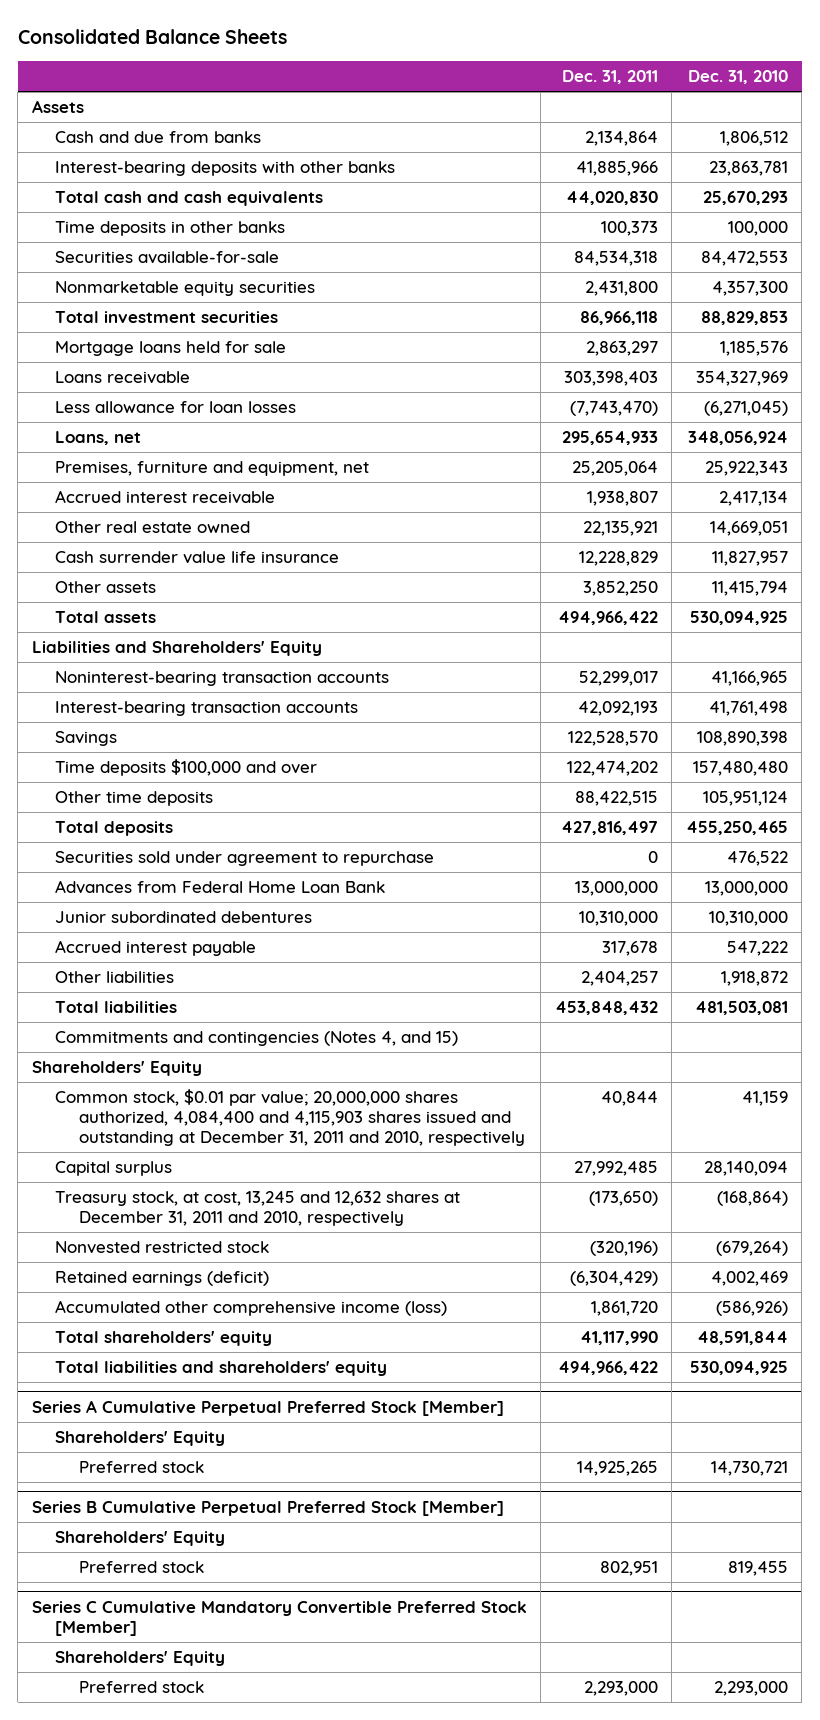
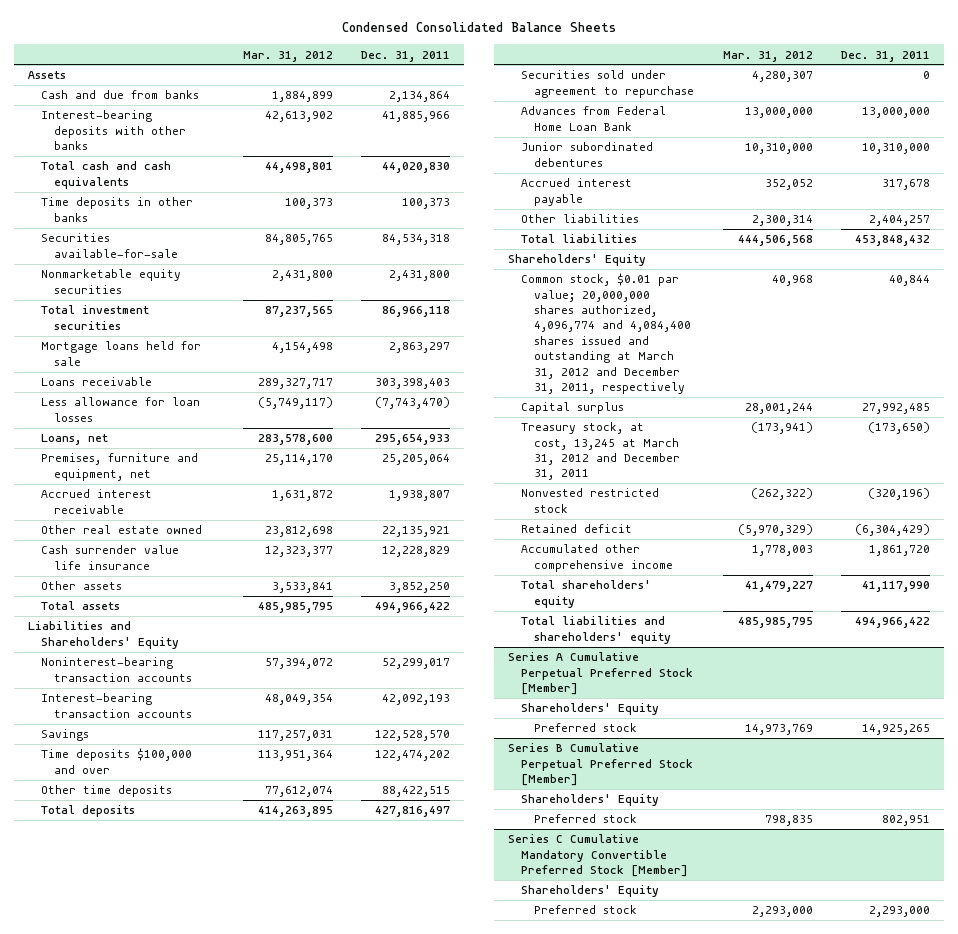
[17,29,287,45] Consolidated Balance Sheets -> [342,22,617,33] Condensed Consolidated Balance Sheets
[687,70,788,85] Dec. 31, 2010 -> none
none -> [242,50,333,62] Mar. 31, 2012
[55,1031,459,1047] Commitments and contingencies (Notes 4, and 15) -> none
[55,1089,525,1146] Common stock, $0.01 par value; 20,000,000 shares authorized, 4,084,400 and 4,115,903 shares issued and outstanding at December 31, 2011 and 2010, respectively -> [521,273,692,395] Common stock, $0.01 par value; 20,000,000 shares authorized, 4,096,774 and 4,084,400 shares issued and outstanding at March 31, 2012 and December 31, 2011, respectively
[55,1191,461,1226] Treasury stock, at cost, 13,245 and 12,632 shares at December 31, 2011 and 2010, respectively -> [521,422,681,481] Treasury stock, at cost, 13,245 at March 31, 2012 and December 31, 2011
[55,1271,270,1287] Retained earnings (deficit) -> [521,524,633,534] Retained deficit
[55,1300,448,1317] Accumulated other comprehensive income (loss) -> [521,544,674,572] Accumulated other comprehensive income

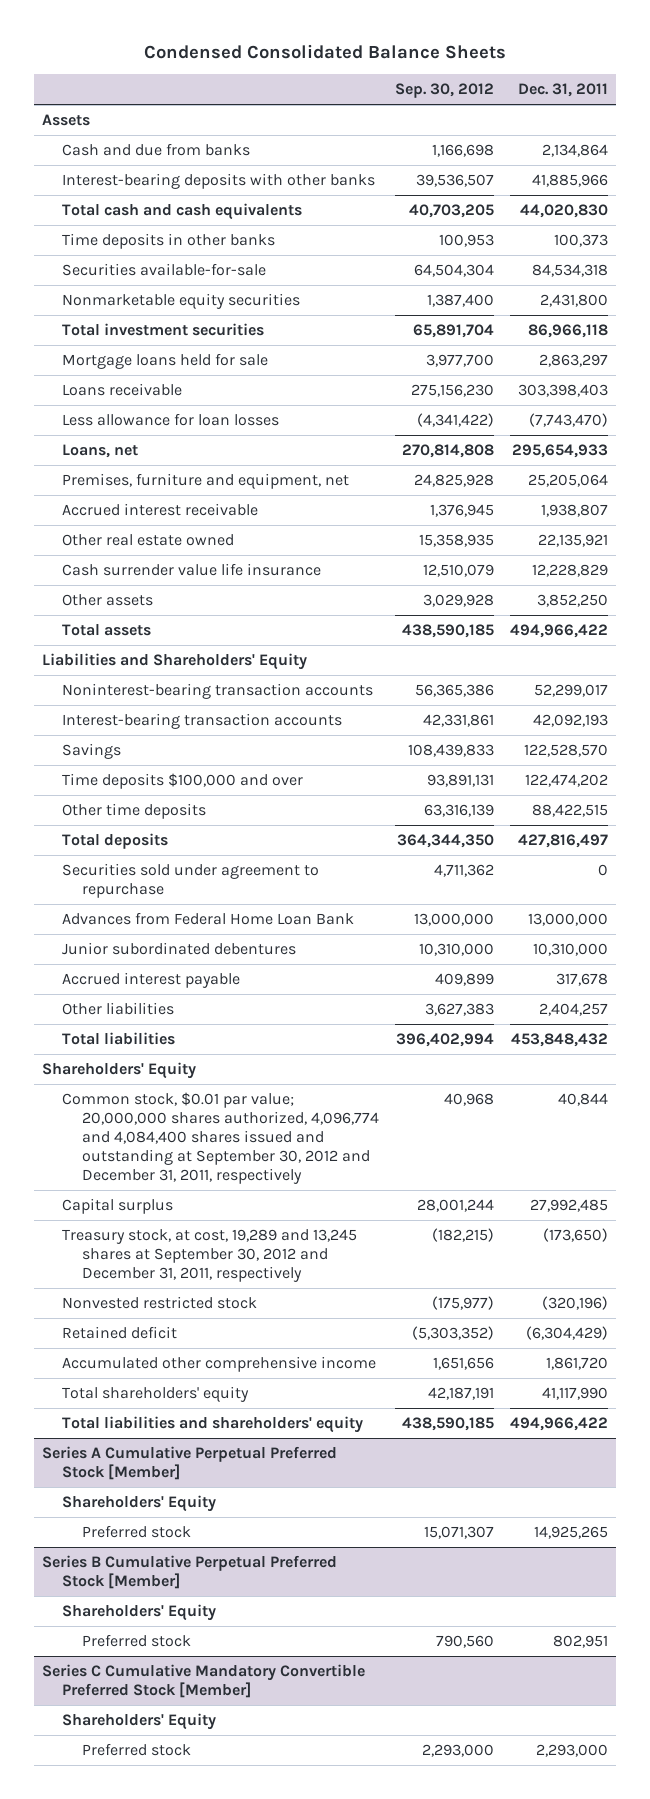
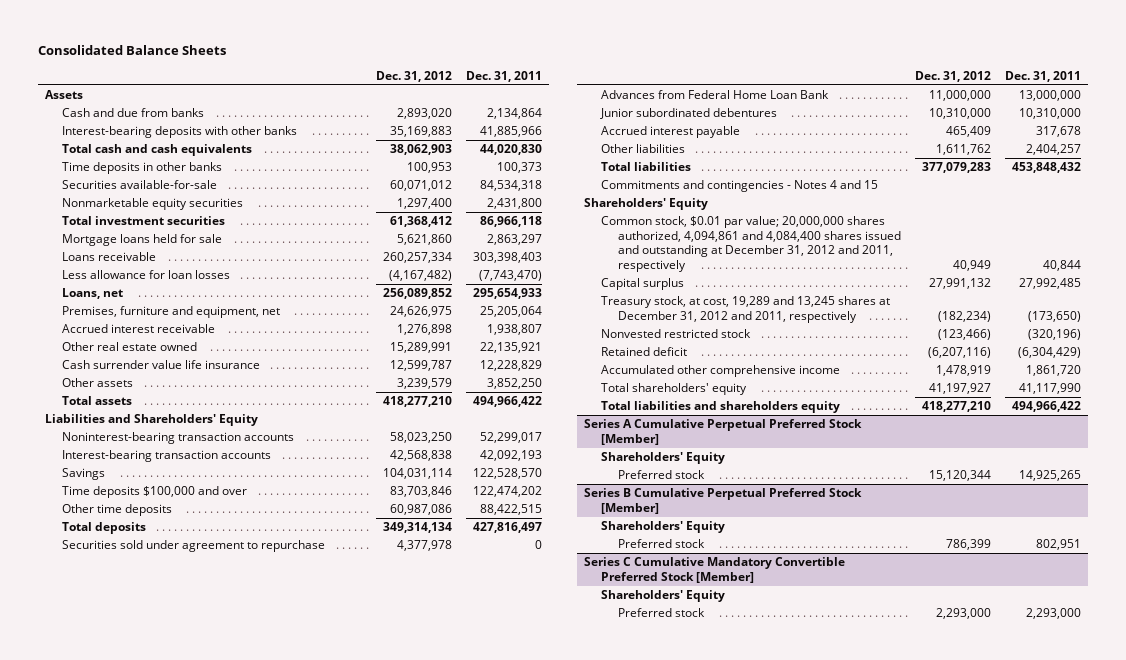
[143,44,506,60] Condensed Consolidated Balance Sheets -> [37,45,226,56] Consolidated Balance Sheets
[395,83,495,99] Sep. 30, 2012 -> none
none -> [376,70,453,82] Dec. 31, 2012
none -> [601,179,879,192] Commitments and contingencies - Notes 4 and 15
[61,1092,379,1185] Common stock, $0.01 par value; 20,000,000 shares authorized, 4,096,774 and 4,084,400 shares issued and outstanding at September 30, 2012 and December 31, 2011, respectively -> [601,215,902,272] Common stock, $0.01 par value; 20,000,000 shares authorized, 4,094,861 and 4,084,400 shares issued and outstanding at December 31, 2012 and 2011, respectively
[61,1229,357,1283] Treasury stock, at cost, 19,289 and 13,245 shares at September 30, 2012 and December 31, 2011, respectively -> [601,295,891,323] Treasury stock, at cost, 19,289 and 13,245 shares at December 31, 2012 and 2011, respectively
[61,1416,363,1434] Total liabilities and shareholders' equity -> [601,400,841,413] Total liabilities and shareholders equity

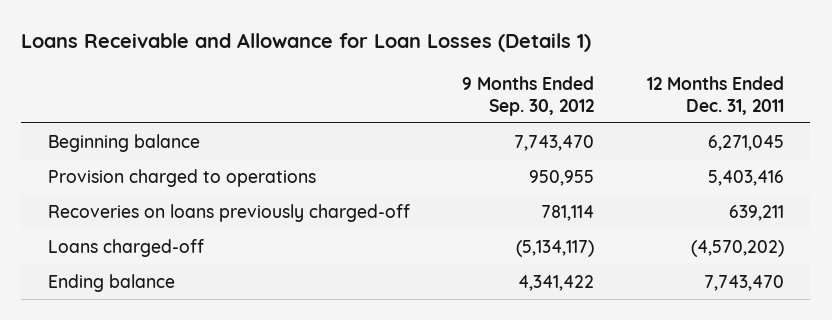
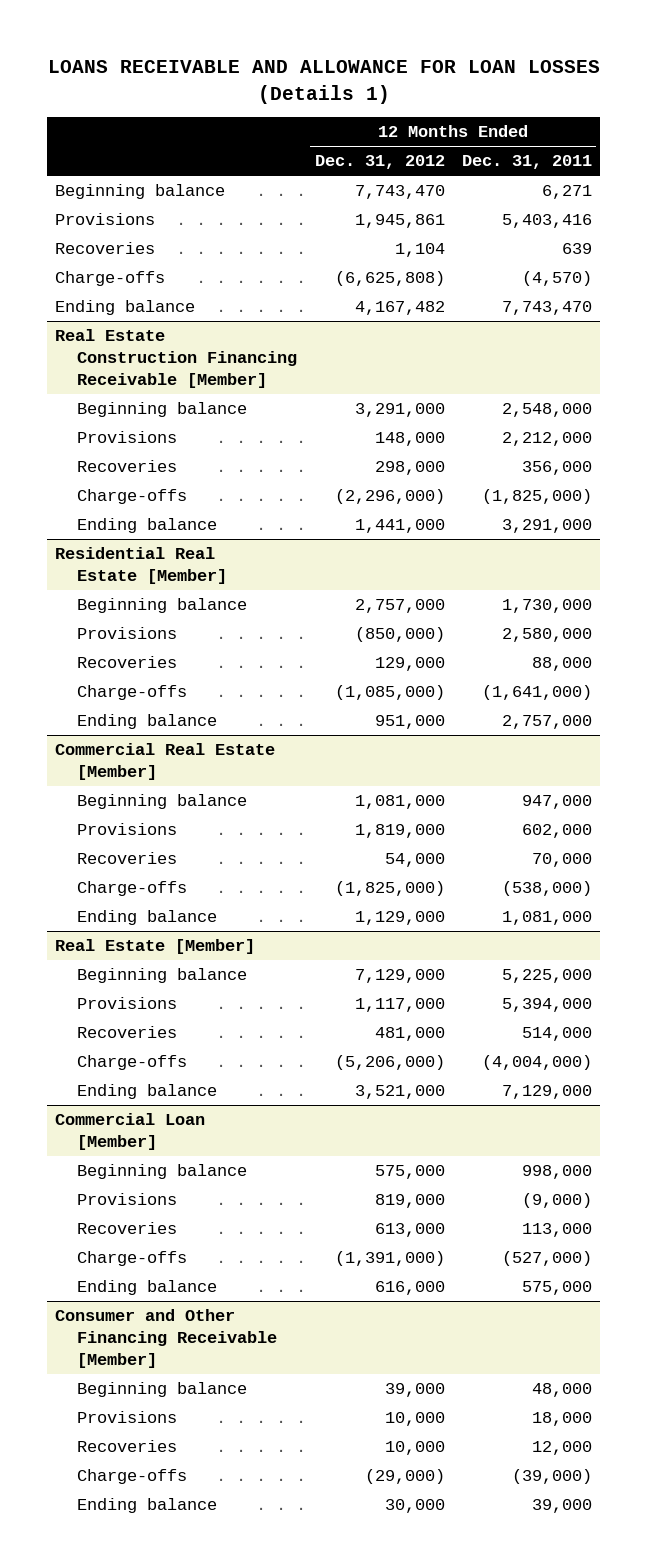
[21,33,592,53] Loans Receivable and Allowance for Loan Losses (Details 1) -> [47,60,600,104] LOANS RECEIVABLE AND ALLOWANCE FOR LOAN LOSSES (Details 1)
[462,75,595,116] 9 Months Ended Sep. 30, 2012 -> none
none -> [314,155,445,170] Dec. 31, 2012
[47,203,410,222] Recoveries on loans previously charged-off -> none
[708,134,785,151] 6,271,045 -> [541,185,592,200] 6,271
[47,168,316,187] Provision charged to operations -> [55,213,156,226] Provisions
none -> [55,242,156,255] Recoveries
[47,238,204,257] Loans charged-off -> [55,271,166,287] Charge-offs
[691,239,785,257] (4,570,202) -> [521,271,592,287] (4,570)
none -> [55,329,298,389] Real Estate Construction Financing Receivable [Member]
none -> [77,402,248,418] Beginning balance
none -> [77,431,178,444] Provisions
none -> [77,460,178,473] Recoveries
none -> [77,489,188,505] Charge-offs
none -> [77,518,218,534] Ending balance
none -> [55,547,228,585] Residential Real Estate [Member]
none -> [77,598,248,614] Beginning balance
none -> [77,627,178,640] Provisions
none -> [77,656,178,669] Recoveries
none -> [77,685,188,701] Charge-offs
none -> [77,714,218,730] Ending balance
none -> [55,743,276,781] Commercial Real Estate [Member]
none -> [77,794,248,810] Beginning balance
none -> [77,823,178,836] Provisions
none -> [77,852,178,865] Recoveries
none -> [77,881,188,897] Charge-offs
none -> [77,910,218,926] Ending balance
none -> [55,939,256,955] Real Estate [Member]
none -> [77,968,248,984] Beginning balance
none -> [77,997,178,1010] Provisions
none -> [77,1026,178,1039] Recoveries
none -> [77,1055,188,1071] Charge-offs
none -> [77,1084,218,1100] Ending balance
none -> [55,1113,206,1151] Commercial Loan [Member]
none -> [77,1164,248,1180] Beginning balance
none -> [77,1193,178,1206] Provisions
none -> [77,1222,178,1235] Recoveries
none -> [77,1251,188,1267] Charge-offs
none -> [77,1280,218,1296] Ending balance
none -> [55,1309,278,1369] Consumer and Other Financing Receivable [Member]
none -> [77,1382,248,1398] Beginning balance
none -> [77,1411,178,1424] Provisions
none -> [77,1440,178,1453] Recoveries
none -> [77,1469,188,1485] Charge-offs
none -> [77,1498,218,1514] Ending balance

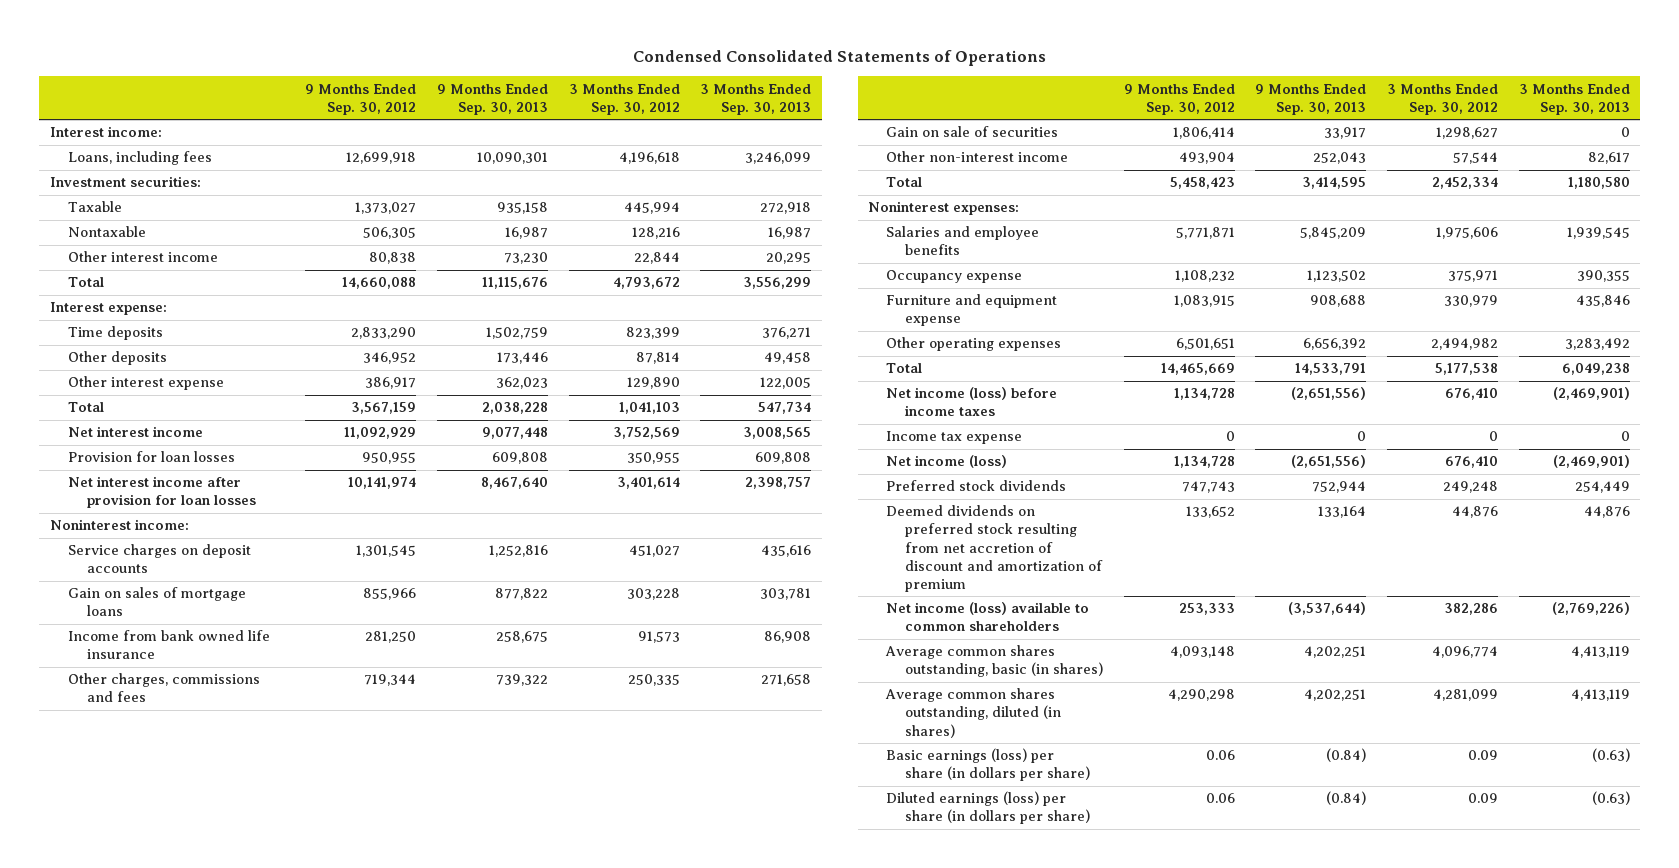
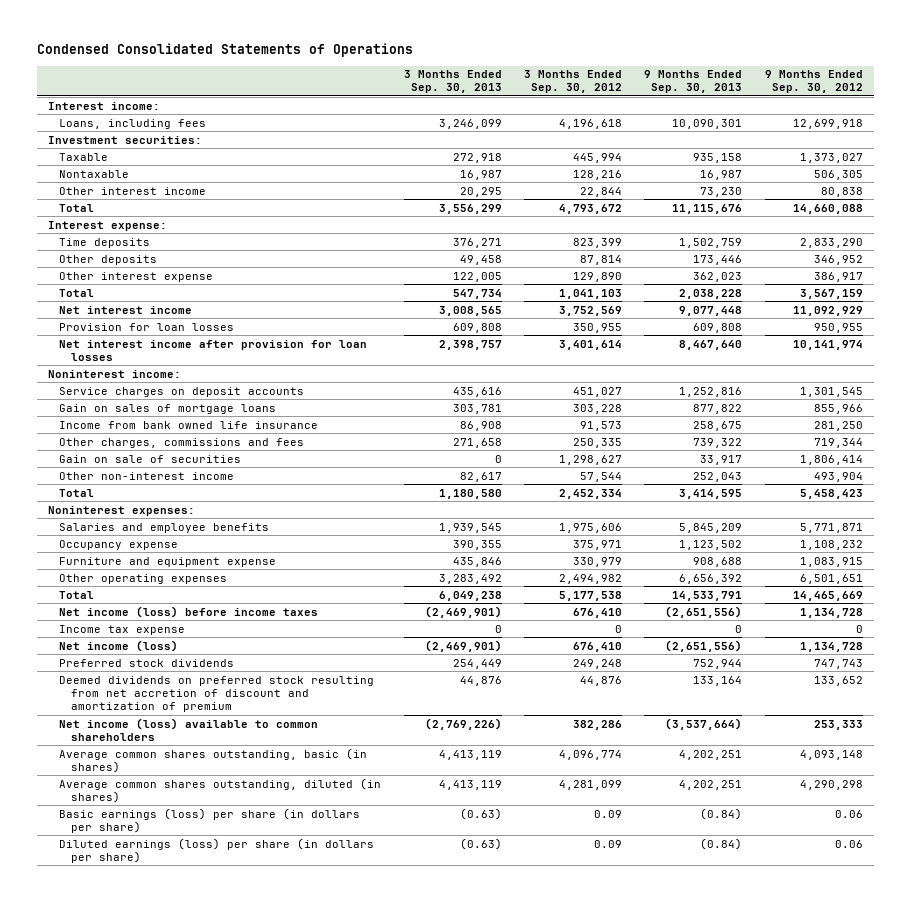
[1288,602,1367,616] (3,537,644) -> [665,717,743,730] (3,537,664)

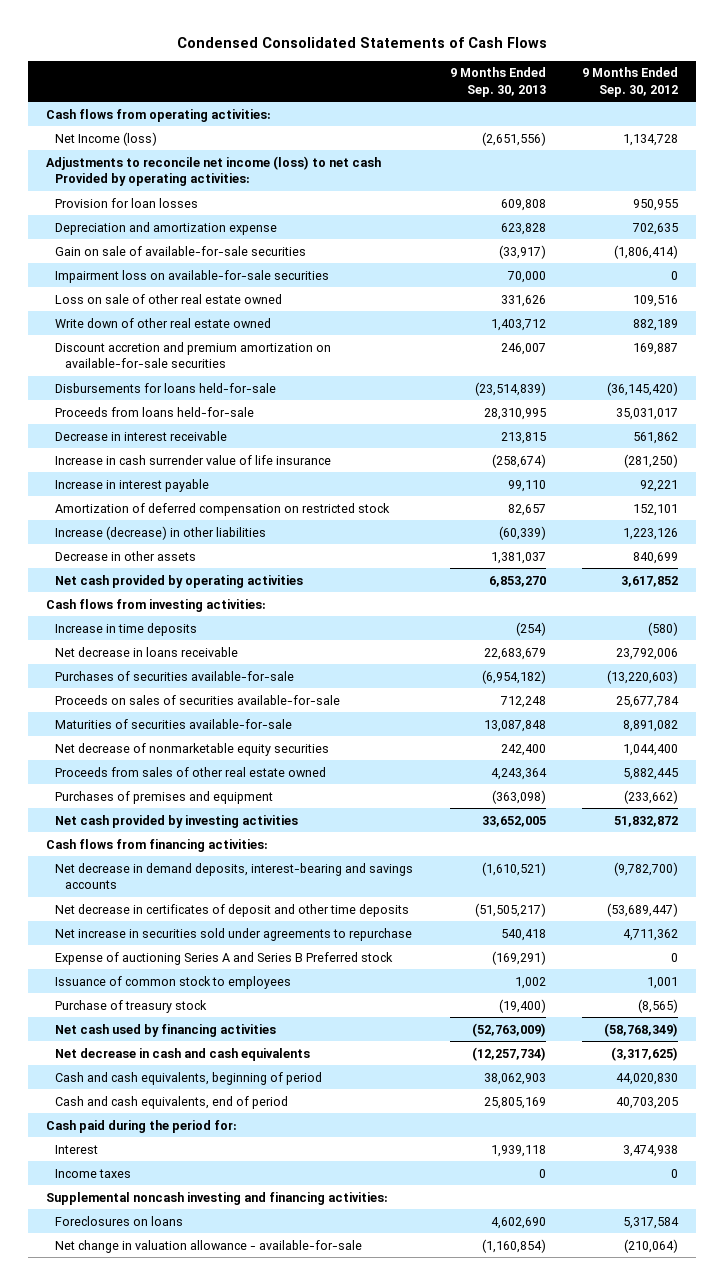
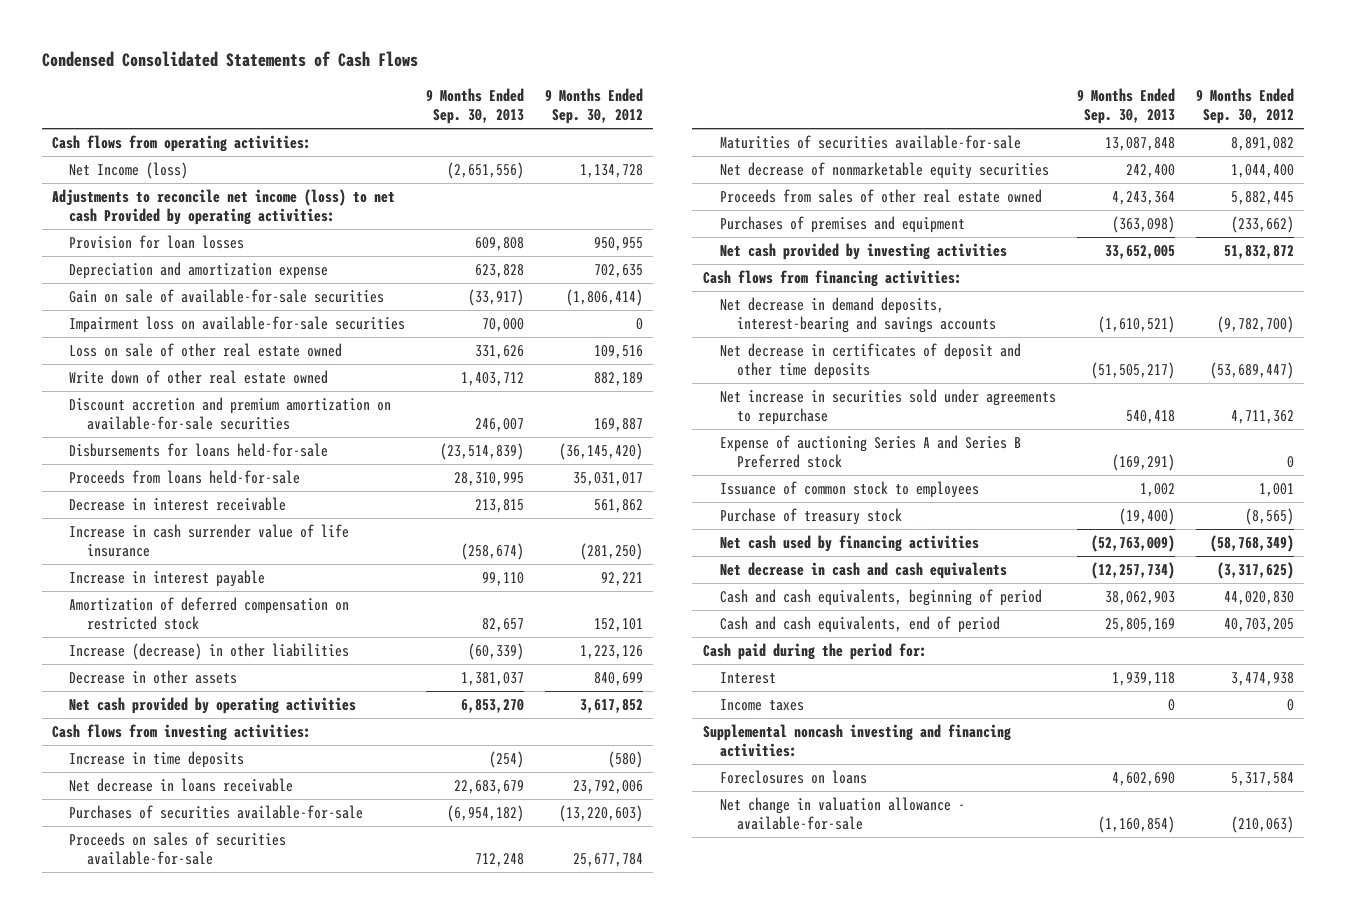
[624,1238,679,1253] (210,064) -> [1230,816,1294,834] (210,063)

